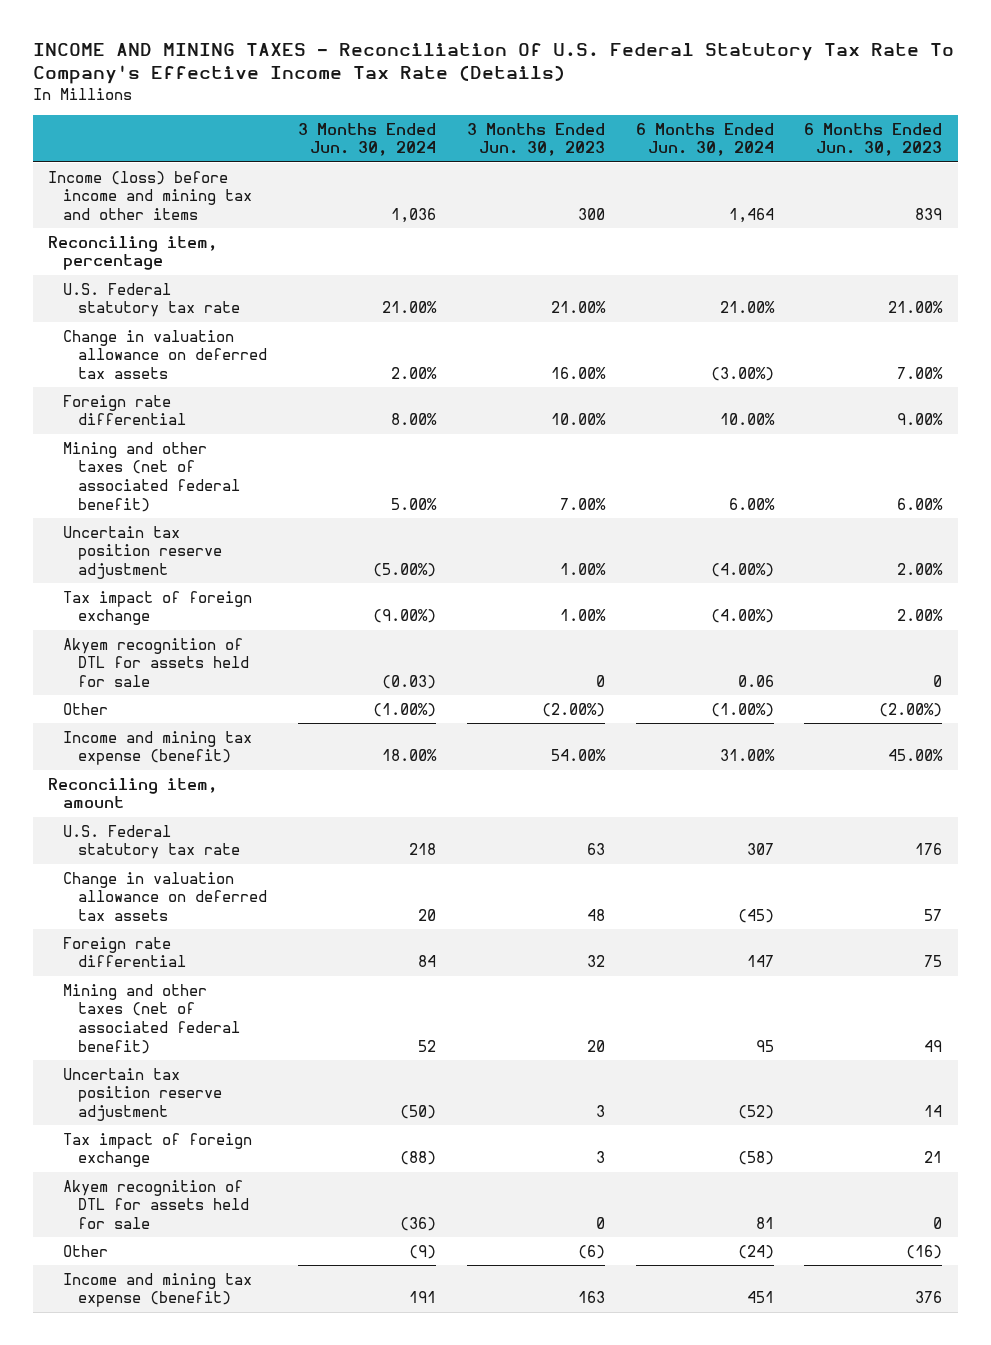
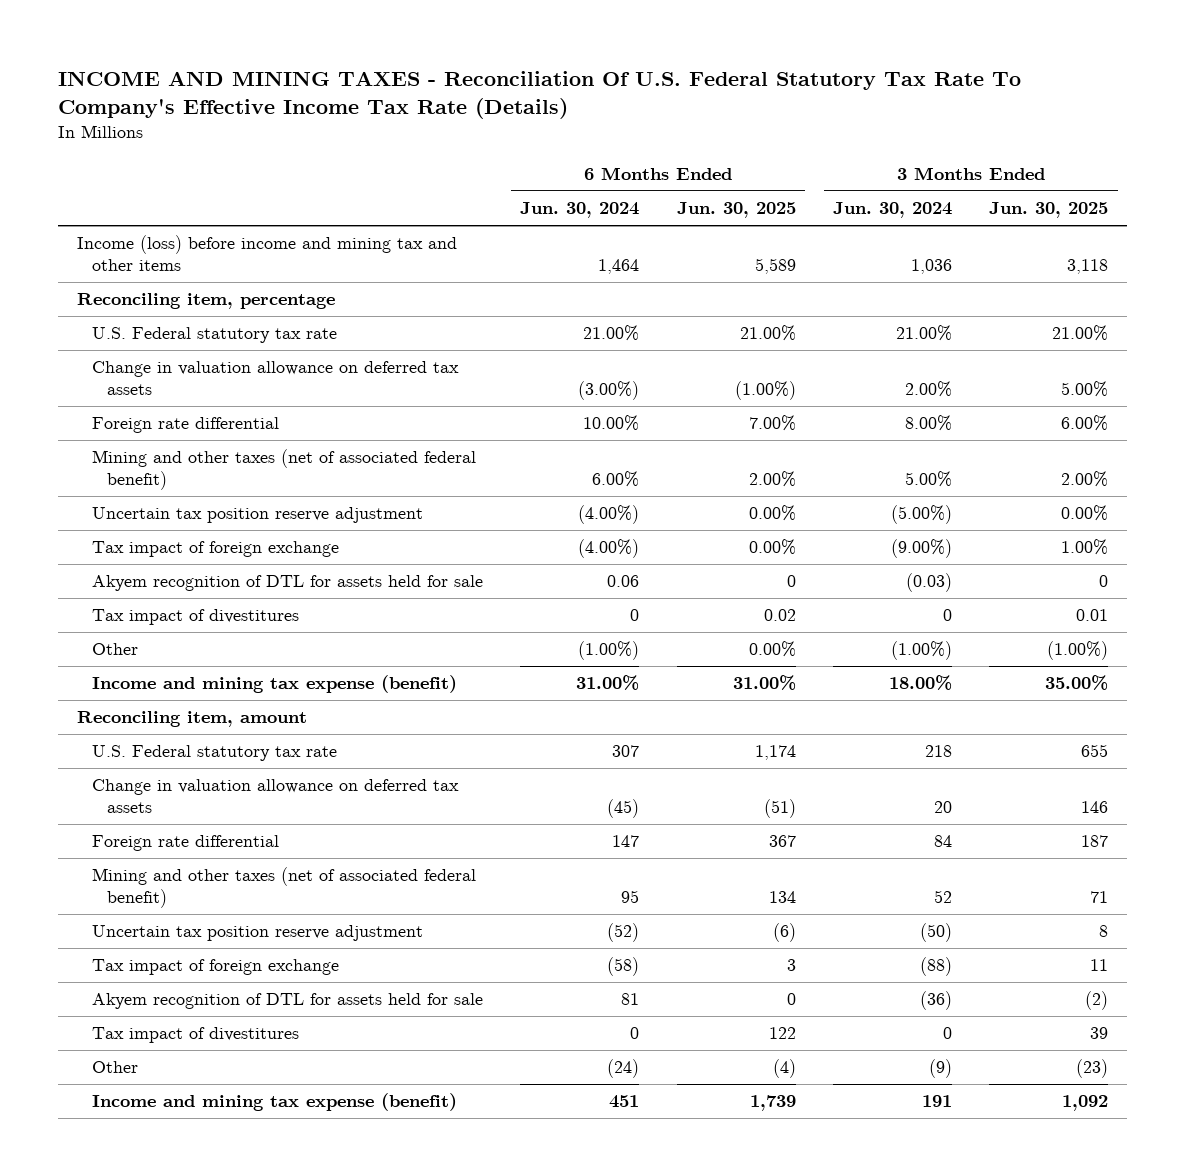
[466,122,605,157] 3 Months Ended Jun. 30, 2023 -> none
[804,122,943,157] 6 Months Ended Jun. 30, 2023 -> none
none -> [676,202,796,219] Jun. 30, 2025
none -> [989,202,1109,219] Jun. 30, 2025
none -> [91,609,299,626] Tax impact of divestitures
none -> [91,1027,299,1044] Tax impact of divestitures

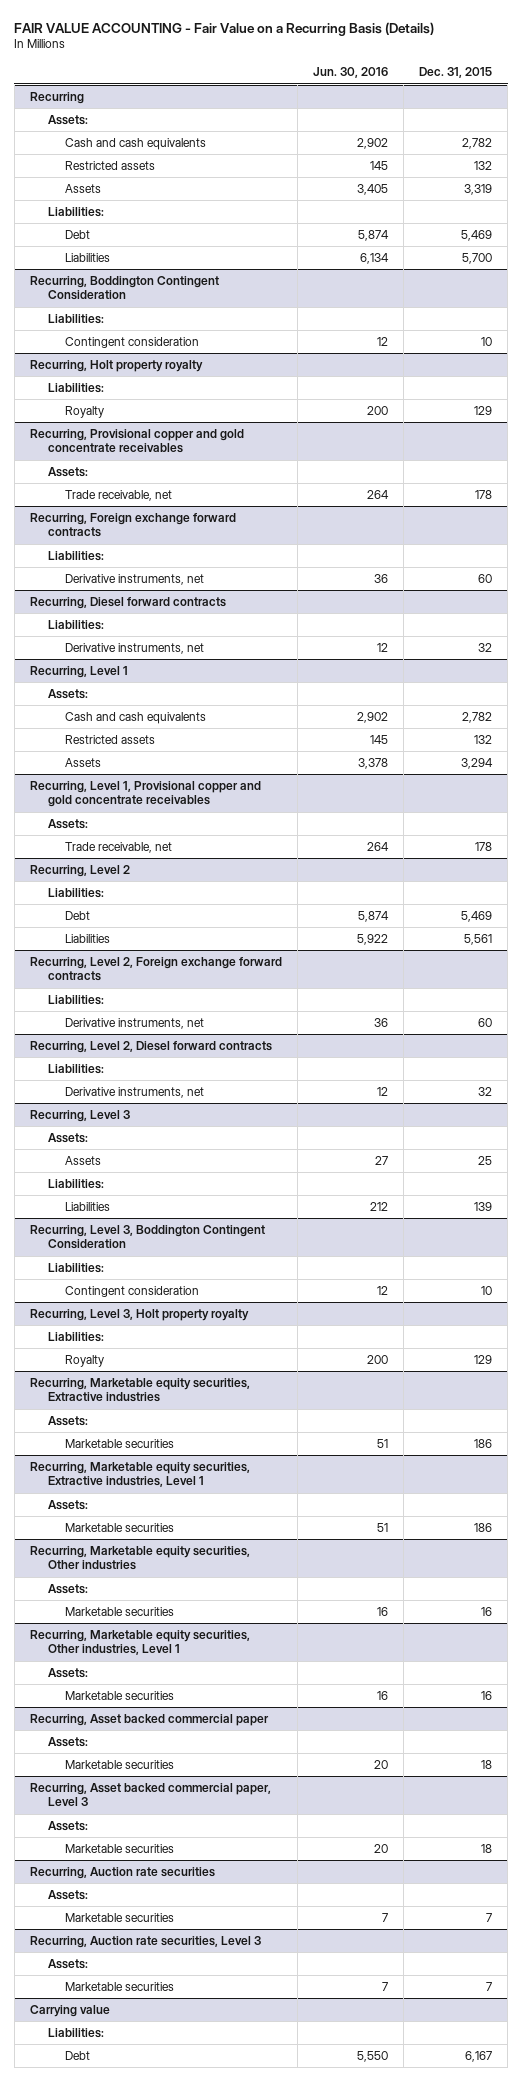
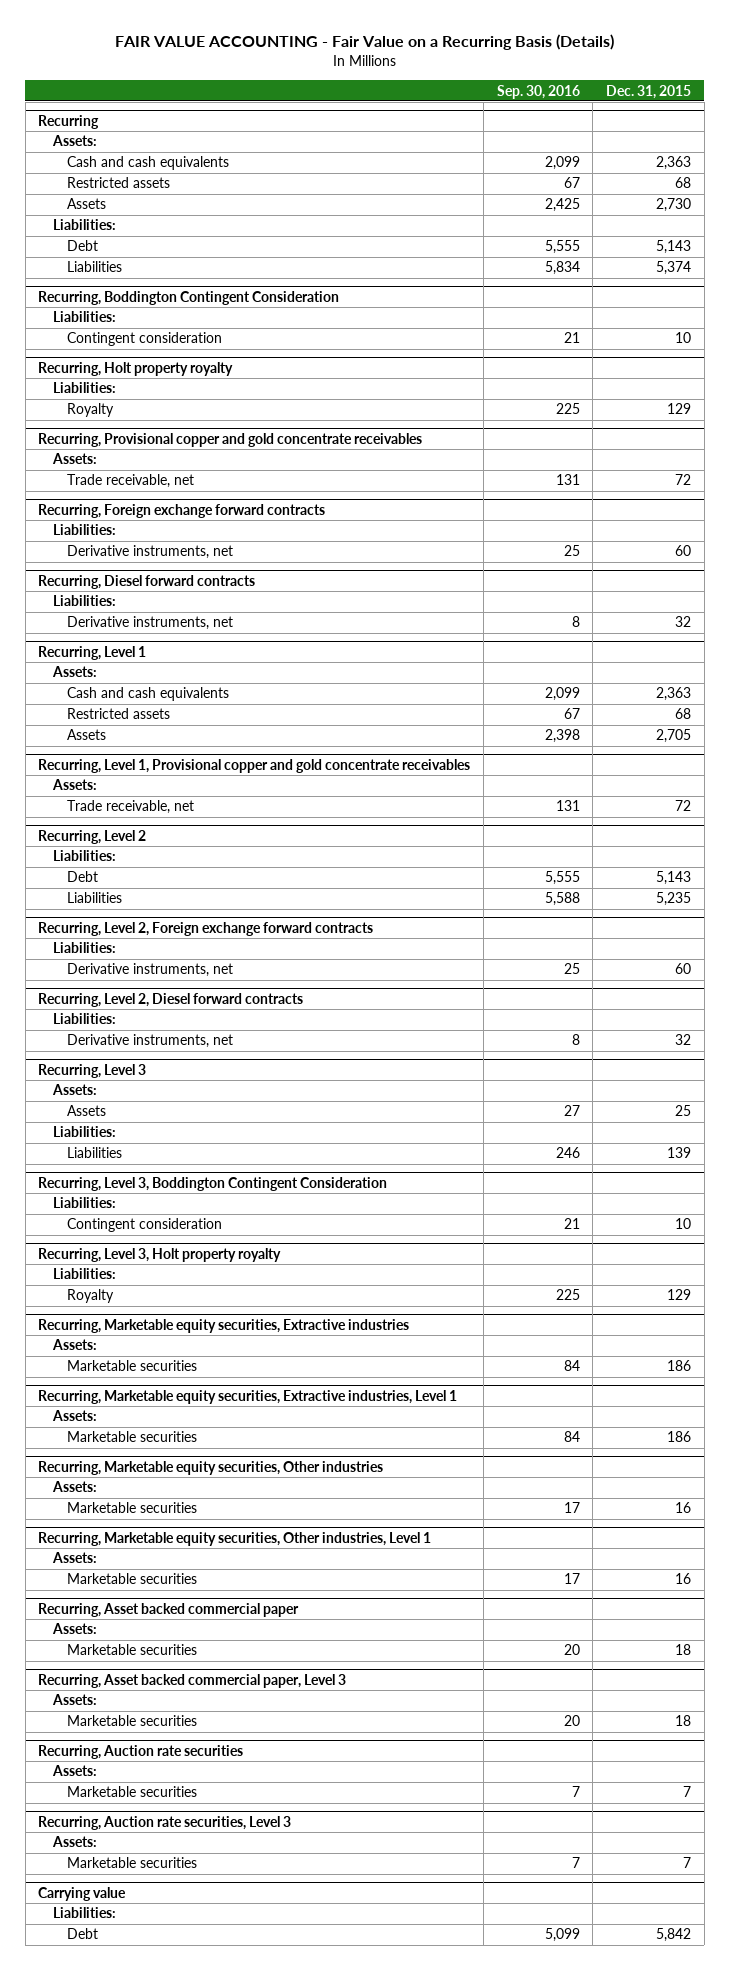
[313,67,389,79] Jun. 30, 2016 -> none
none -> [496,84,580,99] Sep. 30, 2016
[462,137,493,149] 2,782 -> [656,156,692,171] 2,363
[474,160,493,170] 132 -> [675,177,692,189] 68
[464,183,493,195] 3,319 -> [656,198,692,213] 2,730
[461,229,493,241] 5,469 -> [656,240,692,255] 5,143
[462,252,493,264] 5,700 -> [656,261,692,276] 5,374
[475,489,493,499] 178 -> [675,474,692,486] 72
[462,711,493,723] 2,782 -> [656,687,692,702] 2,363
[474,734,493,744] 132 -> [675,708,692,720] 68
[461,757,494,769] 3,294 -> [656,729,692,744] 2,705
[475,841,493,851] 178 -> [675,800,692,812] 72
[461,910,493,922] 5,469 -> [656,871,692,886] 5,143
[464,933,493,945] 5,561 -> [656,892,692,907] 5,235
[465,2050,493,2062] 6,167 -> [656,1928,692,1943] 5,842

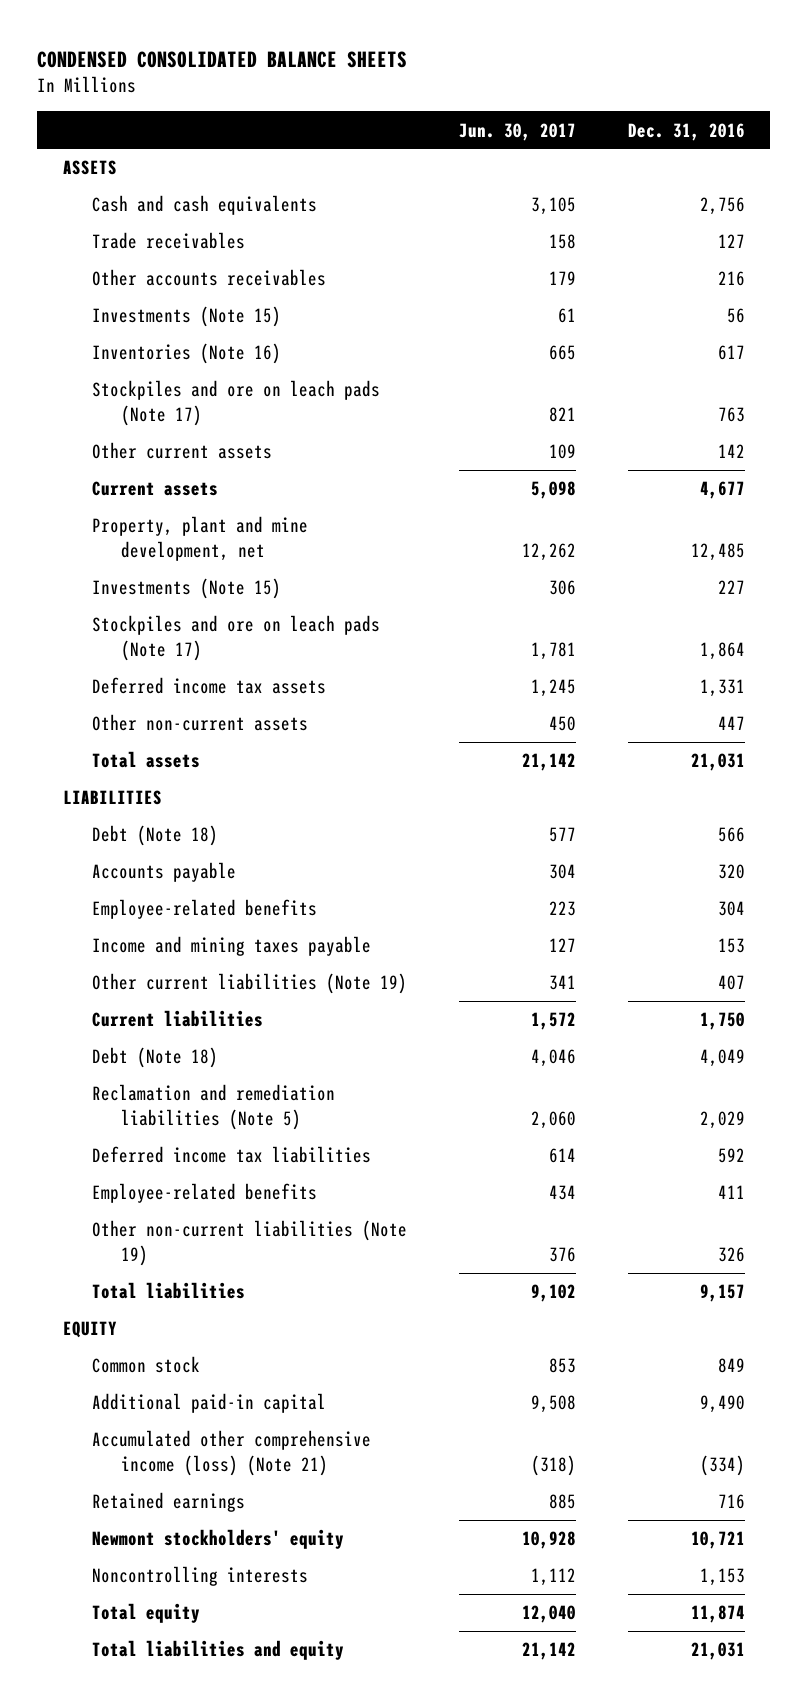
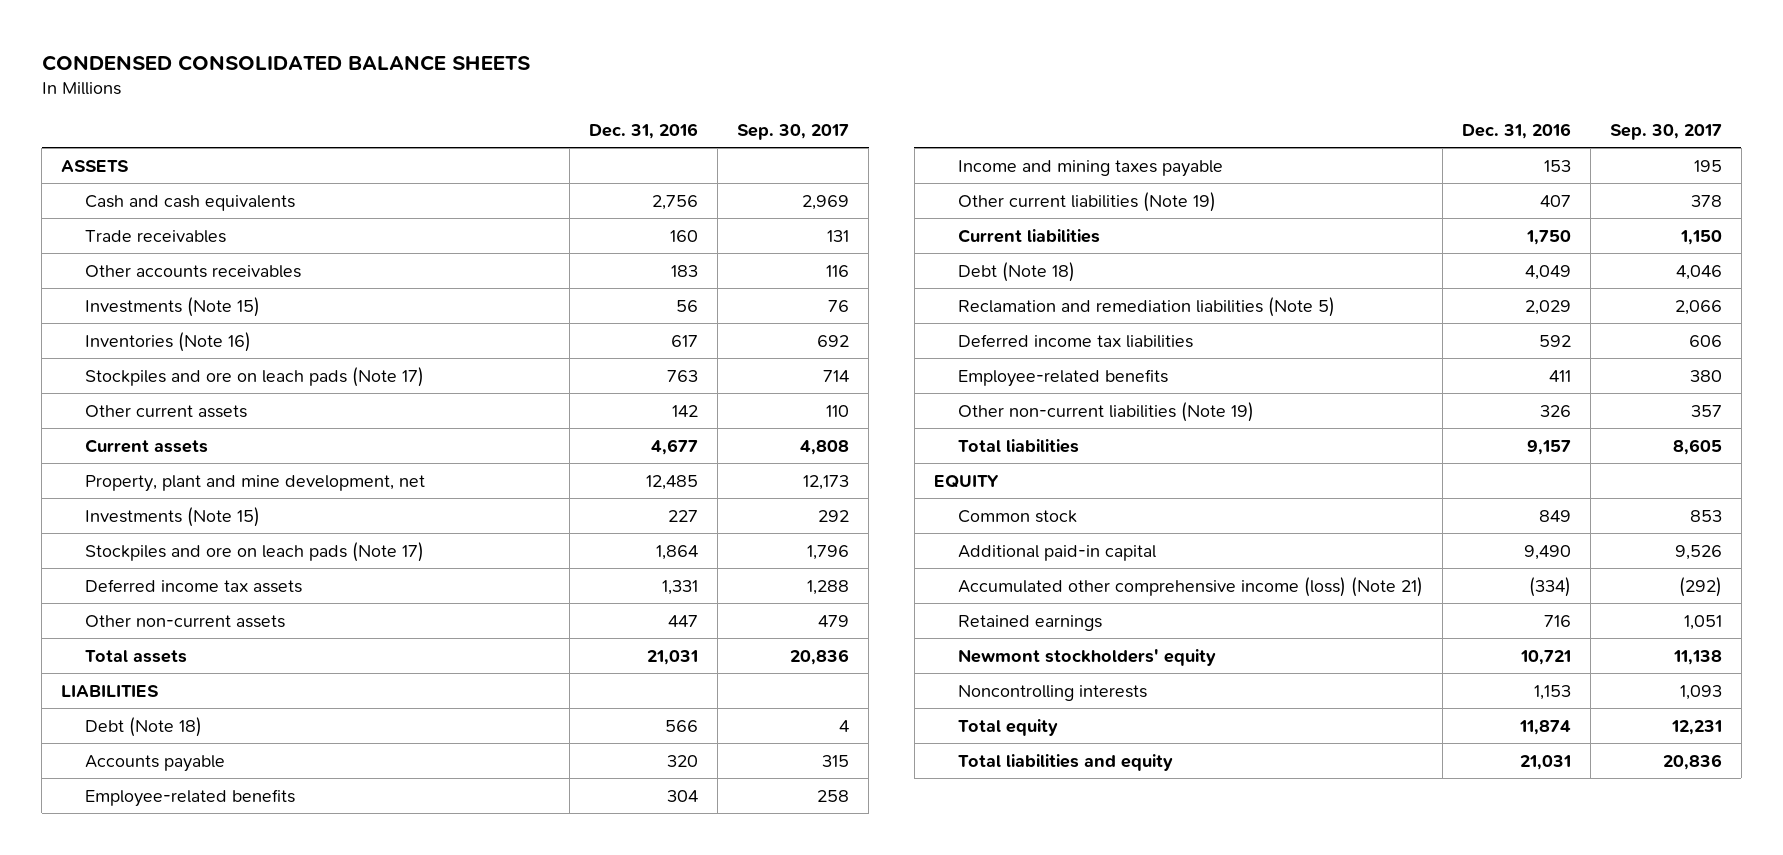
[458,122,576,141] Jun. 30, 2017 -> none
none -> [737,123,850,140] Sep. 30, 2017
[717,234,745,249] 127 -> [670,229,699,242] 160
[717,271,745,287] 216 -> [671,264,699,277] 183

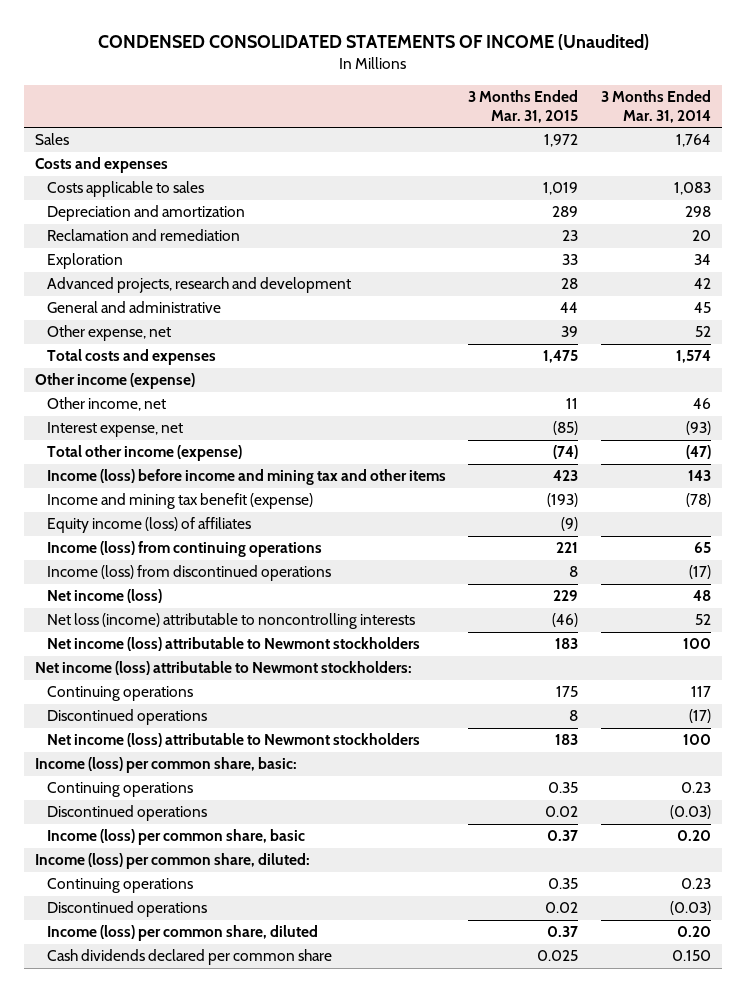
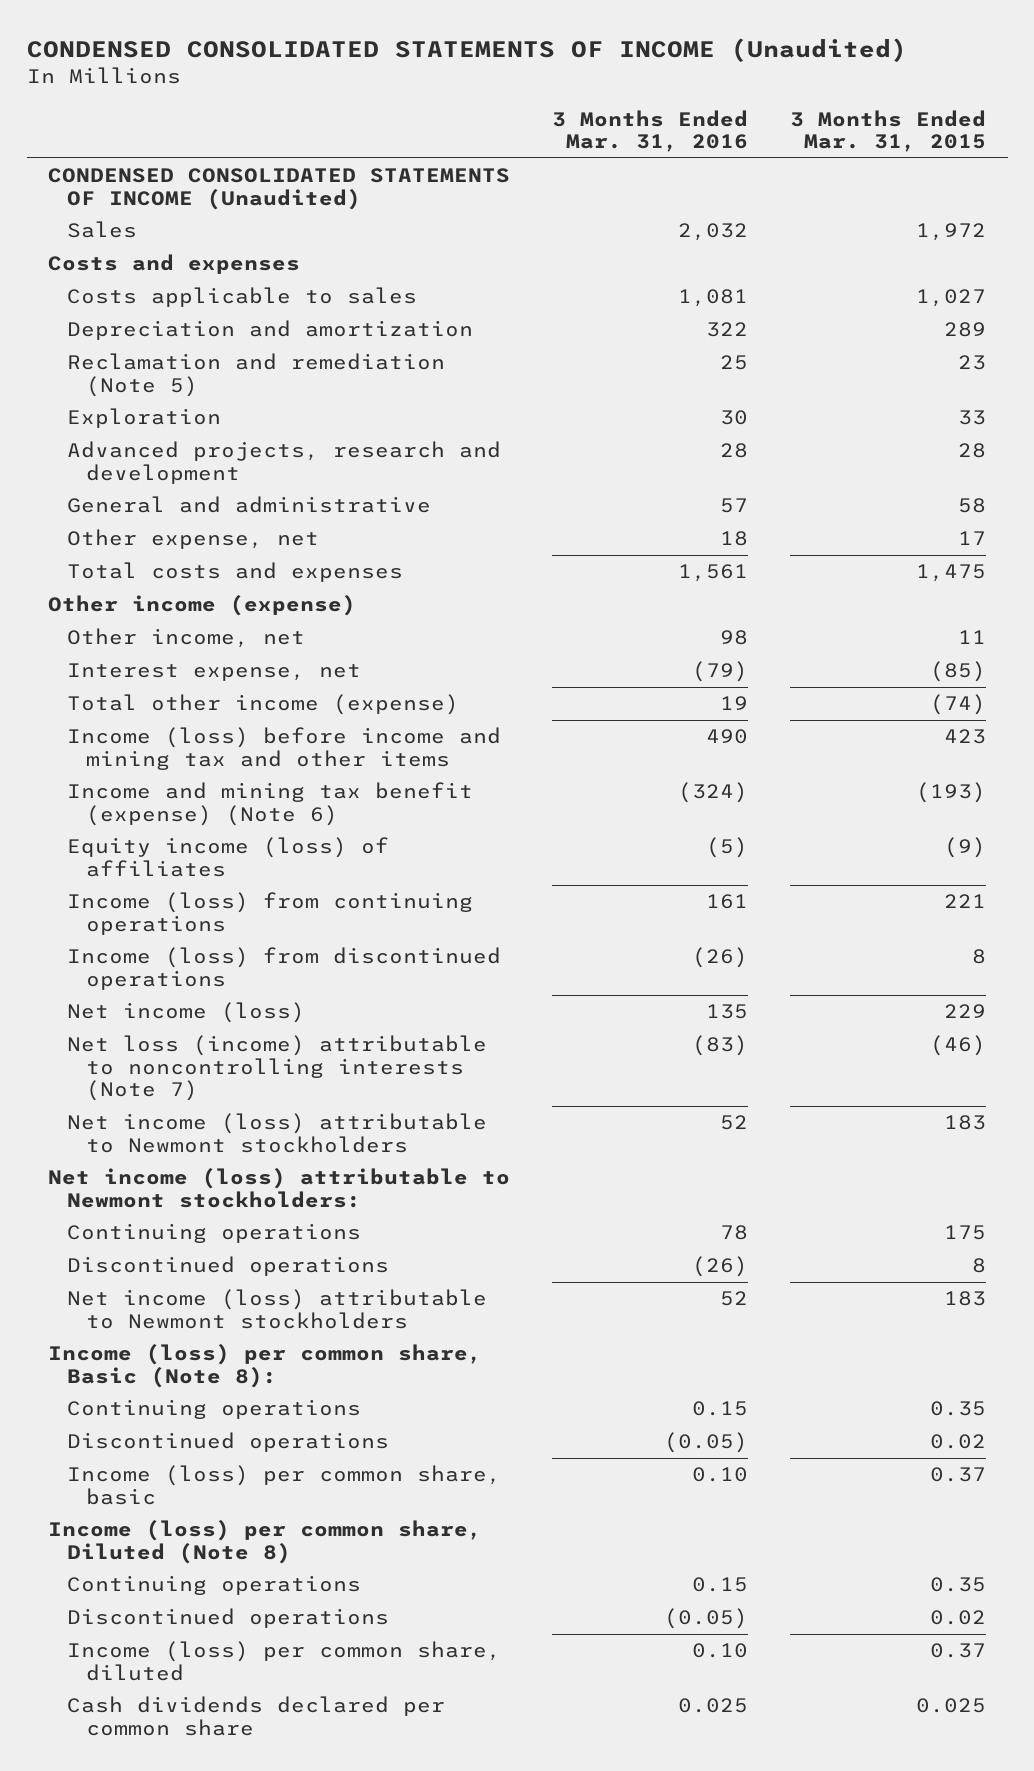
[600,90,711,123] 3 Months Ended Mar. 31, 2014 -> none
none -> [552,109,749,153] 3 Months Ended Mar. 31, 2016
none -> [47,168,510,210] CONDENSED CONSOLIDATED STATEMENTS OF INCOME (Unaudited)
[543,182,579,196] 1,019 -> [916,289,987,308] 1,027
[47,229,241,242] Reclamation and remediation -> [66,353,445,397] Reclamation and remediation (Note 5)
[560,302,579,314] 44 -> [958,498,987,514] 58
[561,326,579,338] 39 -> [958,531,987,546] 17
[47,493,314,510] Income and mining tax benefit (expense) -> [66,782,473,826] Income and mining tax benefit (expense) (Note 6)
[47,613,416,630] Net loss (income) attributable to noncontrolling interests -> [66,1035,487,1102] Net loss (income) attributable to noncontrolling interests (Note 7)
[34,757,297,774] Income (loss) per common share, basic: -> [47,1344,482,1388] Income (loss) per common share, Basic (Note 8):
[34,853,310,870] Income (loss) per common share, diluted: -> [47,1520,482,1564] Income (loss) per common share, Diluted (Note 8)

